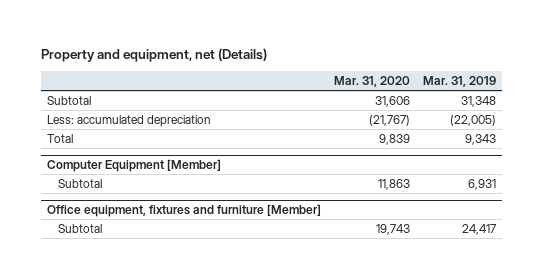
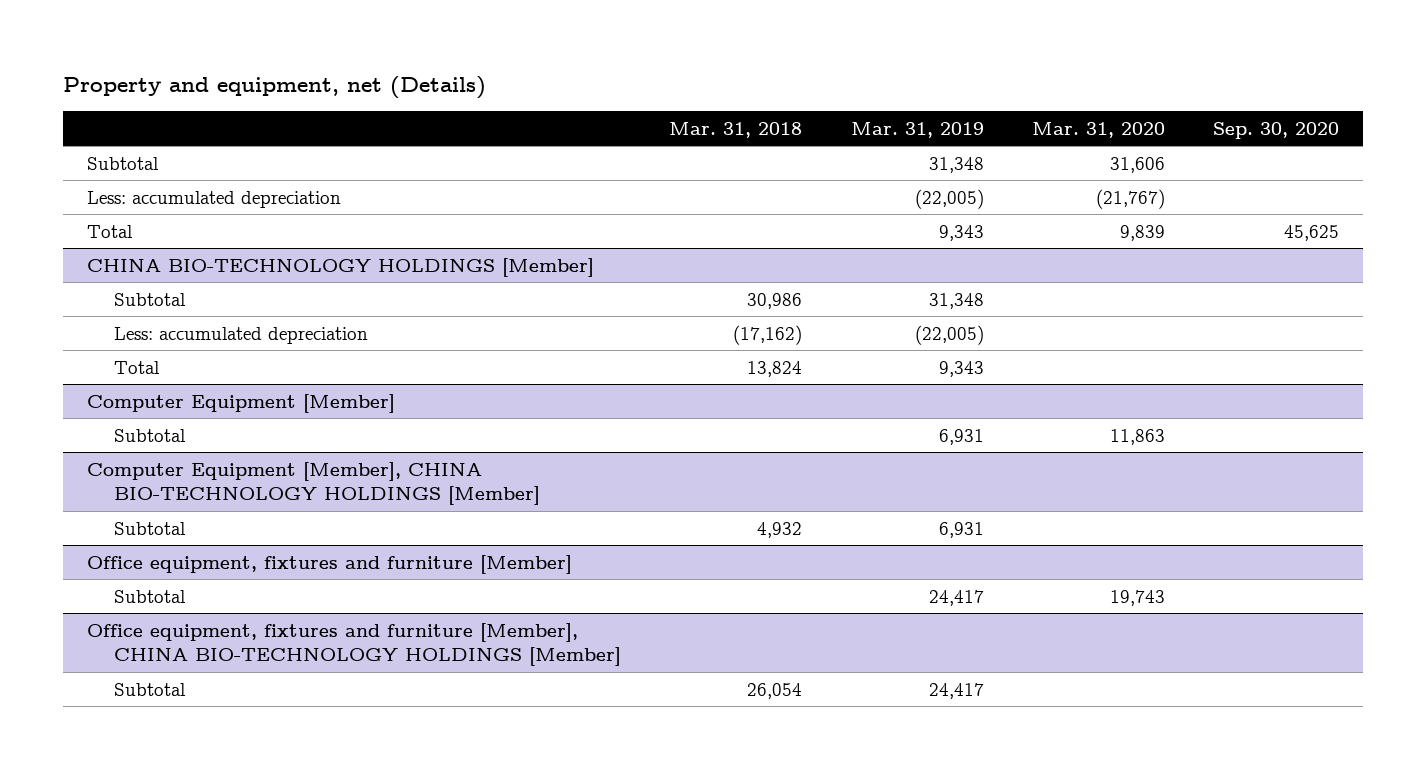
none -> [669,121,803,138] Mar. 31, 2018
none -> [1213,121,1340,139] Sep. 30, 2020
none -> [86,257,594,277] CHINA BIO-TECHNOLOGY HOLDINGS [Member]
none -> [113,292,186,306] Subtotal
none -> [113,326,368,344] Less: accumulated depreciation
none -> [113,360,160,374] Total
none -> [86,461,540,506] Computer Equipment [Member], CHINA BIO-TECHNOLOGY HOLDINGS [Member]
none -> [113,521,186,535] Subtotal
none -> [86,622,621,667] Office equipment, fixtures and furniture [Member], CHINA BIO-TECHNOLOGY HOLDINGS [Member]
none -> [113,682,186,696] Subtotal

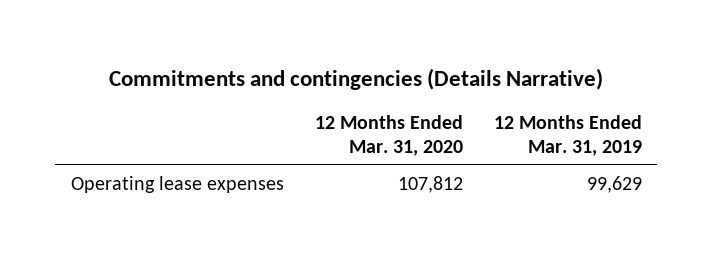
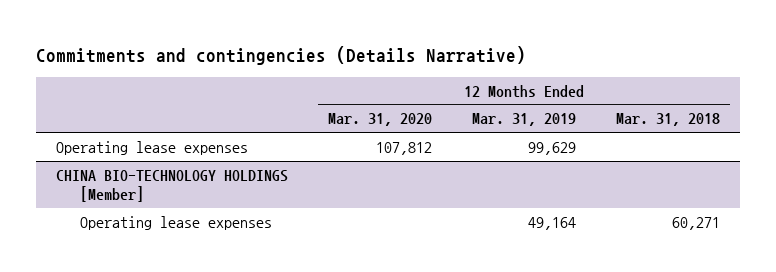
none -> [615,113,720,127] Mar. 31, 2018
none -> [55,169,288,202] CHINA BIO-TECHNOLOGY HOLDINGS [Member]
none -> [80,215,273,230] Operating lease expenses

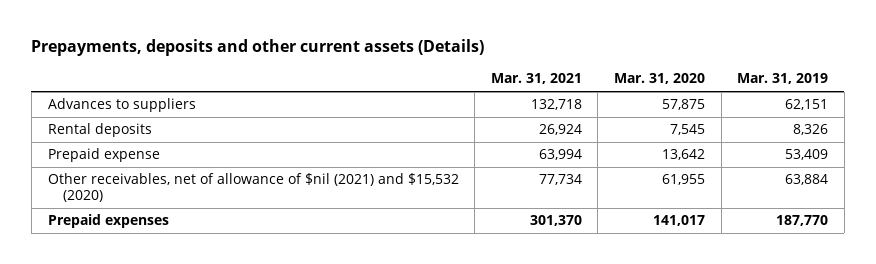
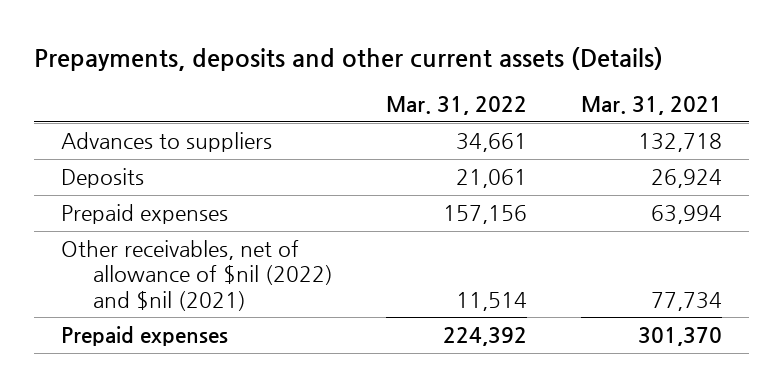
[613,73,705,85] Mar. 31, 2020 -> none
[737,73,829,85] Mar. 31, 2019 -> none
none -> [386,96,528,116] Mar. 31, 2022
[47,123,152,138] Rental deposits -> [60,168,144,189] Deposits
[47,148,160,163] Prepaid expense -> [60,204,228,225] Prepaid expenses
[47,173,459,202] Other receivables, net of allowance of $nil (2021) and $15,532 (2020) -> [60,240,333,311] Other receivables, net of allowance of $nil (2022) and $nil (2021)

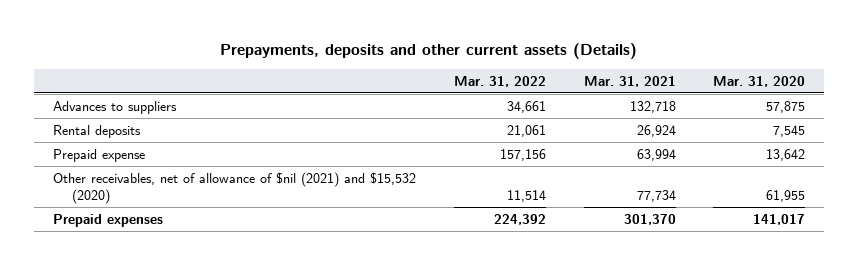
none -> [713,75,806,87] Mar. 31, 2020
[60,168,144,189] Deposits -> [53,124,142,138] Rental deposits
[60,204,228,225] Prepaid expenses -> [53,148,146,162] Prepaid expense
[60,240,333,311] Other receivables, net of allowance of $nil (2022) and $nil (2021) -> [53,171,417,204] Other receivables, net of allowance of $nil (2021) and $15,532 (2020)

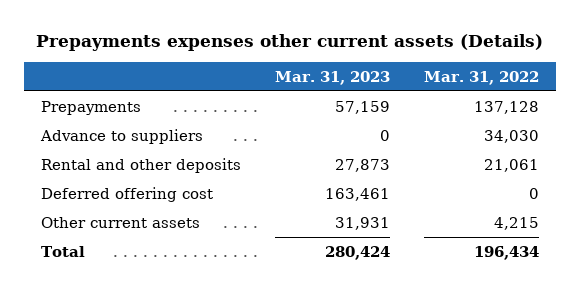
[220,43,638,60] Prepayments, deposits and other current assets (Details) -> [35,34,543,52] Prepayments expenses other current assets (Details)
[583,75,676,87] Mar. 31, 2021 -> none
[713,75,806,87] Mar. 31, 2020 -> none
none -> [274,70,390,85] Mar. 31, 2023
[53,148,146,162] Prepaid expense -> none
[53,171,417,204] Other receivables, net of allowance of $nil (2021) and $15,532 (2020) -> none
[53,213,164,227] Prepaid expenses -> none
none -> [40,100,141,115] Prepayments
[53,100,178,114] Advances to suppliers -> [39,128,203,144] Advance to suppliers
[506,100,546,113] 34,661 -> [483,129,539,143] 34,030
[53,124,142,138] Rental deposits -> [40,157,241,173] Rental and other deposits
none -> [40,186,213,202] Deferred offering cost
none -> [40,216,200,228] Other current assets
none -> [40,245,85,257] Total

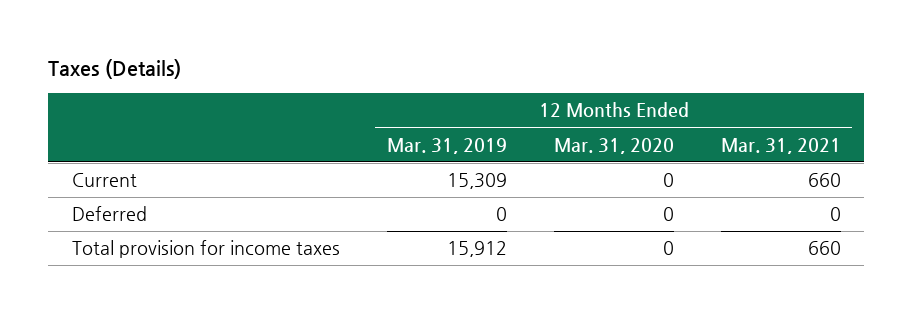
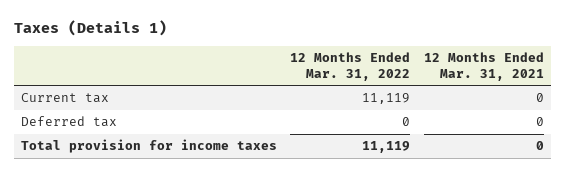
[48,59,182,80] Taxes (Details) -> [14,20,168,37] Taxes (Details 1)
[386,137,507,154] Mar. 31, 2019 -> none
[553,137,674,154] Mar. 31, 2020 -> none
none -> [290,52,411,81] 12 Months Ended Mar. 31, 2022
[71,173,137,188] Current -> [20,93,109,104] Current tax
[807,173,841,188] 660 -> [535,93,544,103] 0
[71,206,147,222] Deferred -> [20,116,117,128] Deferred tax
[807,241,841,256] 660 -> [535,141,544,151] 0

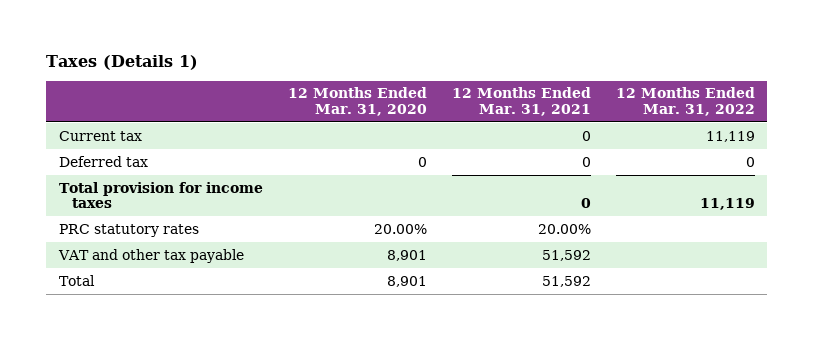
none -> [287,87,427,116] 12 Months Ended Mar. 31, 2020
none -> [58,223,199,237] PRC statutory rates
none -> [57,248,244,263] VAT and other tax payable
none -> [58,274,95,286] Total

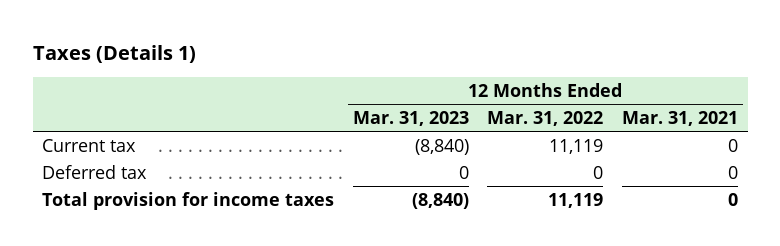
[287,87,427,116] 12 Months Ended Mar. 31, 2020 -> none
none -> [352,110,469,126] Mar. 31, 2023
[58,223,199,237] PRC statutory rates -> none
[57,248,244,263] VAT and other tax payable -> none
[58,274,95,286] Total -> none

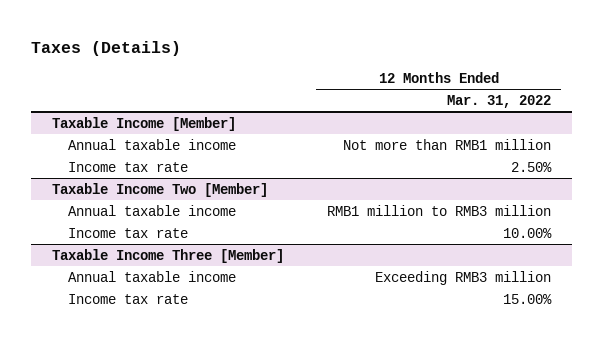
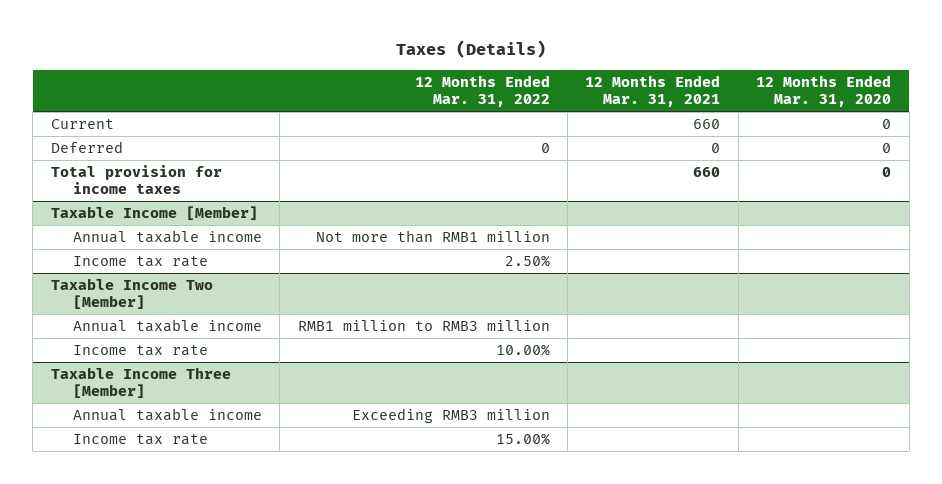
none -> [585,74,721,108] 12 Months Ended Mar. 31, 2021
none -> [756,74,892,108] 12 Months Ended Mar. 31, 2020
none -> [50,119,114,130] Current
none -> [50,141,123,154] Deferred
none -> [50,165,222,195] Total provision for income taxes

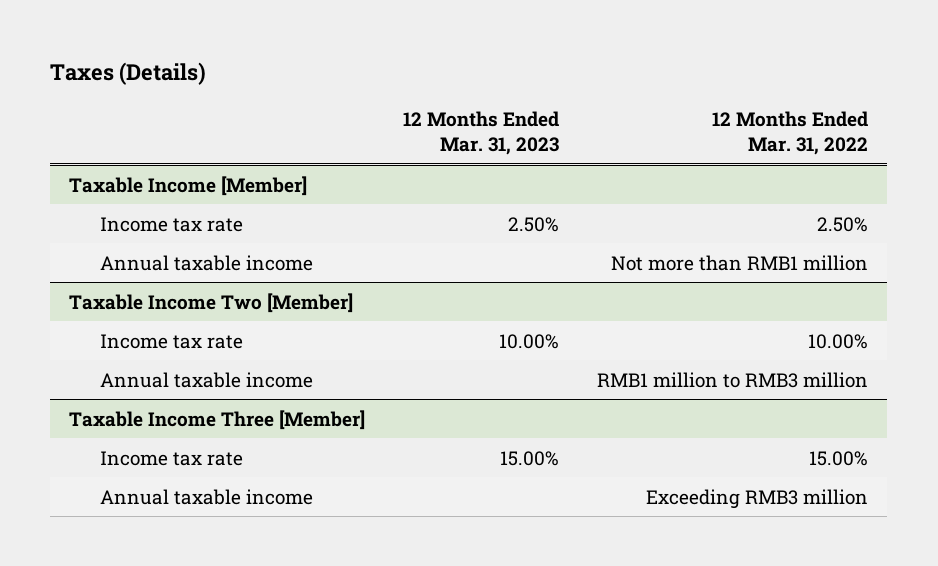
[585,74,721,108] 12 Months Ended Mar. 31, 2021 -> none
[756,74,892,108] 12 Months Ended Mar. 31, 2020 -> none
none -> [403,110,560,155] 12 Months Ended Mar. 31, 2023
[50,119,114,130] Current -> none
[50,141,123,154] Deferred -> none
[50,165,222,195] Total provision for income taxes -> none
[72,230,262,244] Annual taxable income -> [99,254,313,271] Annual taxable income
[72,319,262,333] Annual taxable income -> [99,371,313,388] Annual taxable income
[72,408,262,422] Annual taxable income -> [99,488,313,505] Annual taxable income

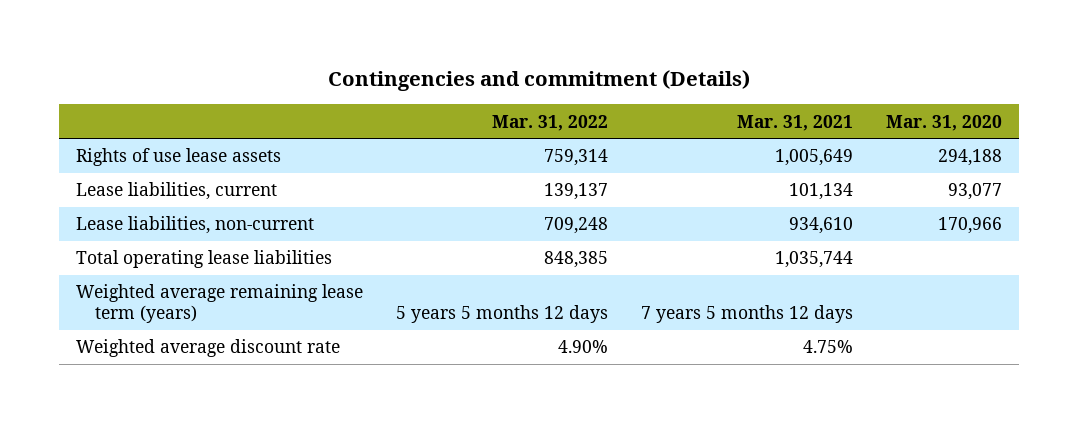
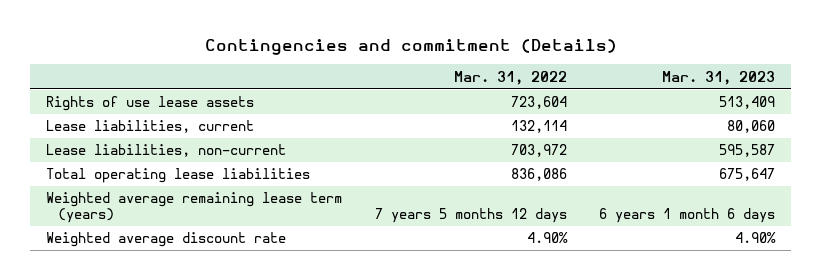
[736,114,853,131] Mar. 31, 2021 -> none
[885,114,1002,131] Mar. 31, 2020 -> none
none -> [661,70,775,85] Mar. 31, 2023
[543,149,608,167] 759,314 -> [510,96,567,110] 723,604
[543,183,608,201] 139,137 -> [510,120,567,134] 132,114
[543,217,608,235] 709,248 -> [510,144,567,158] 703,972
[543,251,608,269] 848,385 -> [510,168,567,182] 836,086
[395,305,608,324] 5 years 5 months 12 days -> [374,207,567,223] 7 years 5 months 12 days

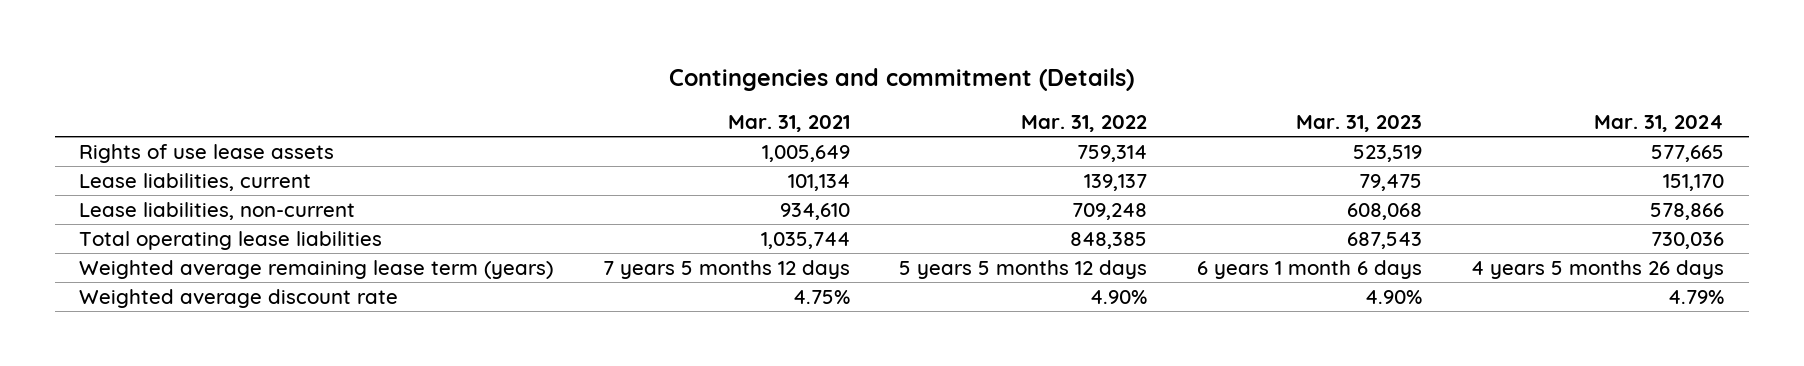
none -> [727,115,850,133] Mar. 31, 2021
none -> [1594,115,1725,133] Mar. 31, 2024
[510,96,567,110] 723,604 -> [1077,145,1148,163] 759,314
[718,96,775,110] 513,409 -> [1352,145,1422,163] 523,519
[510,120,567,134] 132,114 -> [1084,174,1148,192] 139,137
[726,120,775,134] 80,060 -> [1358,174,1422,192] 79,475
[510,144,567,158] 703,972 -> [1072,203,1148,221] 709,248
[718,144,775,158] 595,587 -> [1346,203,1422,221] 608,068
[510,168,567,182] 836,086 -> [1070,232,1148,250] 848,385
[718,168,775,182] 675,647 -> [1346,232,1422,250] 687,543
[374,207,567,223] 7 years 5 months 12 days -> [899,260,1148,280] 5 years 5 months 12 days

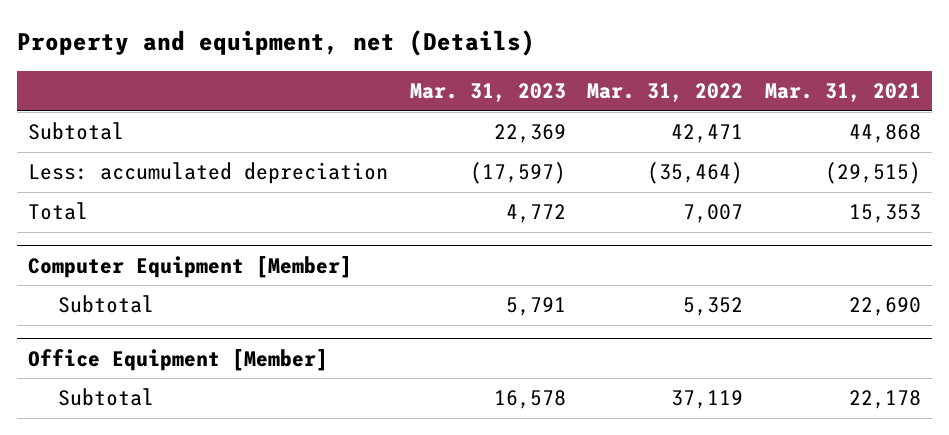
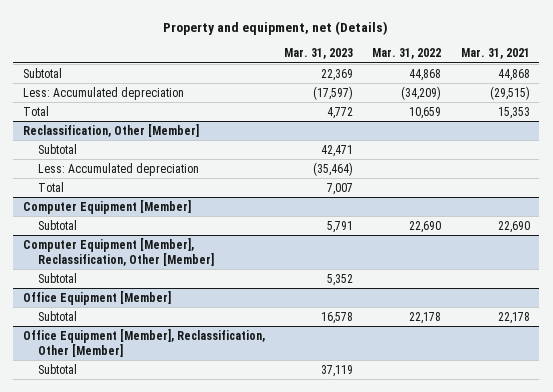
[671,124,744,144] 42,471 -> [409,68,442,81] 44,868
[28,162,389,185] Less: accumulated depreciation -> [23,86,185,100] Less: Accumulated depreciation
[647,162,744,185] (35,464) -> [401,85,442,100] (34,209)
[683,204,744,224] 7,007 -> [409,106,442,119] 10,659
none -> [23,123,200,137] Reclassification, Other [Member]
none -> [38,143,78,154] Subtotal
none -> [38,162,200,176] Less: Accumulated depreciation
none -> [38,181,65,192] Total
[683,297,744,317] 5,352 -> [409,220,442,233] 22,690
none -> [23,237,215,266] Computer Equipment [Member], Reclassification, Other [Member]
none -> [38,272,78,283] Subtotal
[671,390,744,410] 37,119 -> [409,311,442,324] 22,178
none -> [23,328,266,357] Office Equipment [Member], Reclassification, Other [Member]
none -> [38,363,78,374] Subtotal

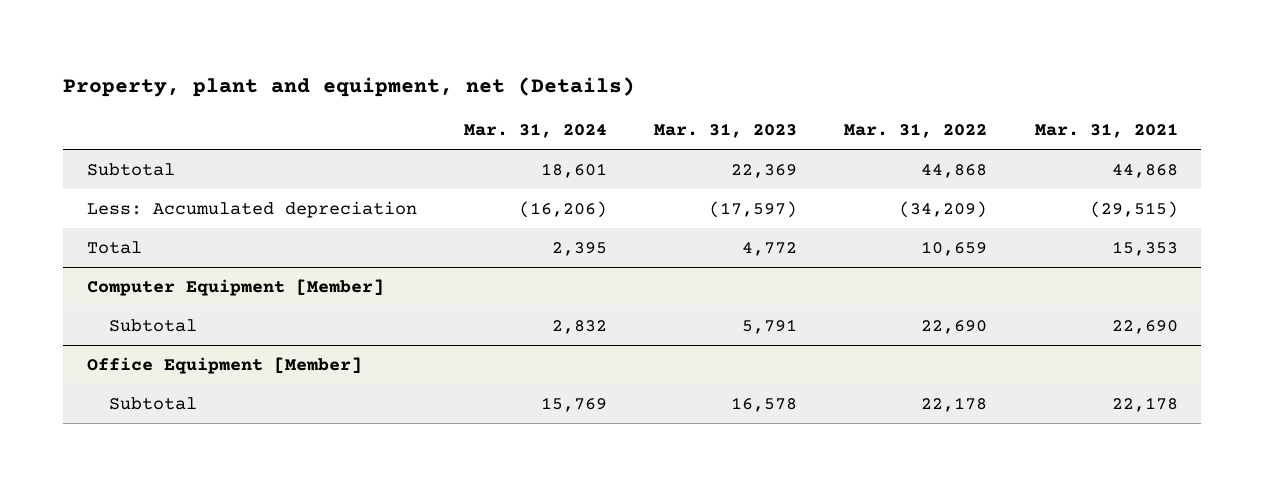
[163,20,389,35] Property and equipment, net (Details) -> [63,76,636,97] Property, plant and equipment, net (Details)
none -> [463,123,607,139] Mar. 31, 2024
[23,123,200,137] Reclassification, Other [Member] -> none
[38,143,78,154] Subtotal -> none
[38,162,200,176] Less: Accumulated depreciation -> none
[38,181,65,192] Total -> none
[23,237,215,266] Computer Equipment [Member], Reclassification, Other [Member] -> none
[38,272,78,283] Subtotal -> none
[23,328,266,357] Office Equipment [Member], Reclassification, Other [Member] -> none
[38,363,78,374] Subtotal -> none

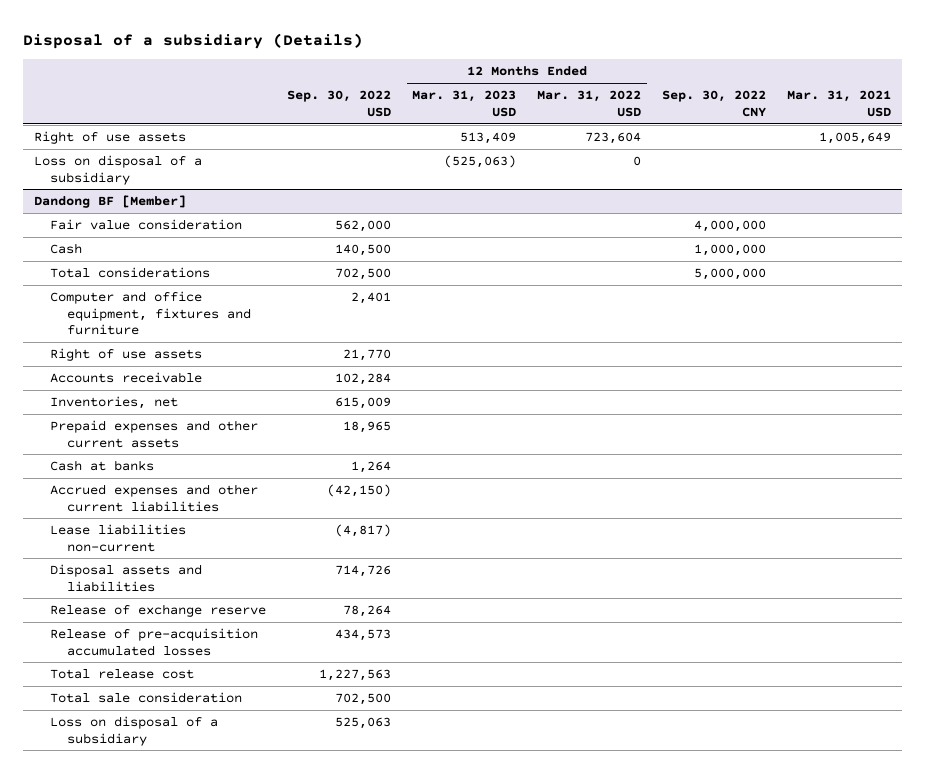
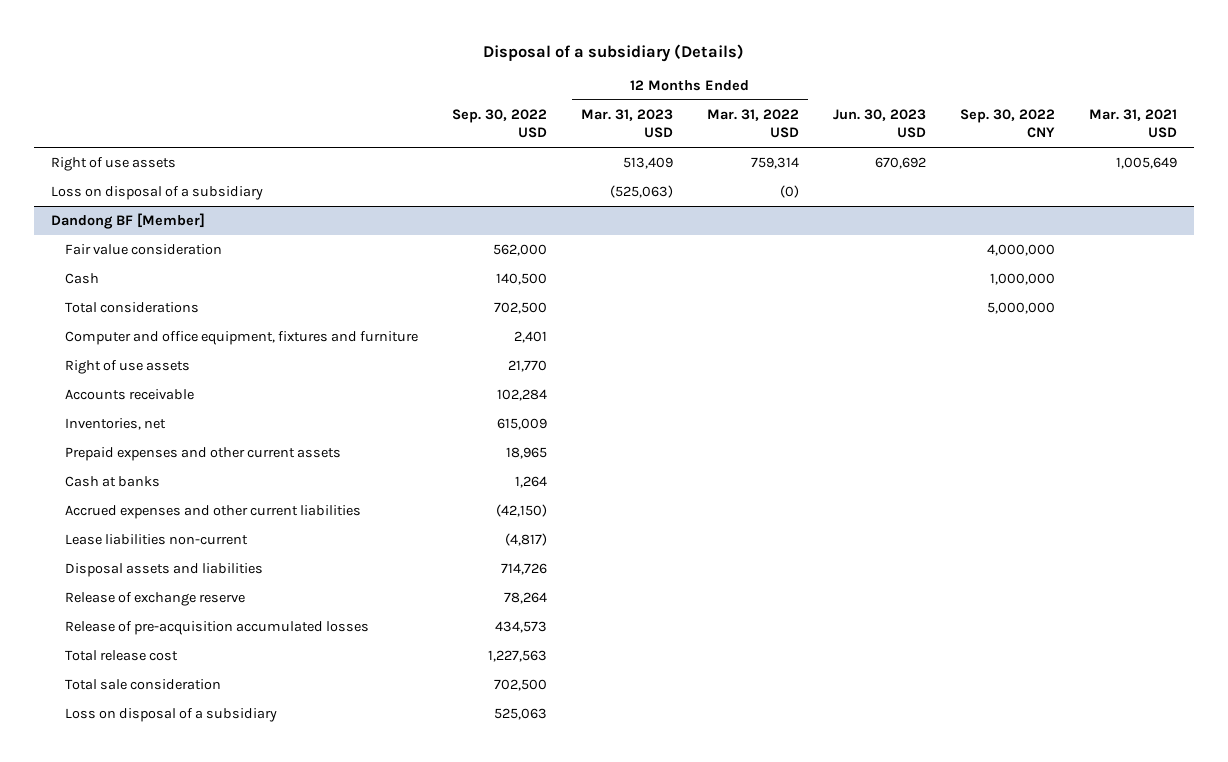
none -> [833,108,927,139] Jun. 30, 2023 USD
[585,132,642,145] 723,604 -> [751,156,800,169] 759,314
[633,156,642,167] 0 -> [780,184,800,198] (0)

